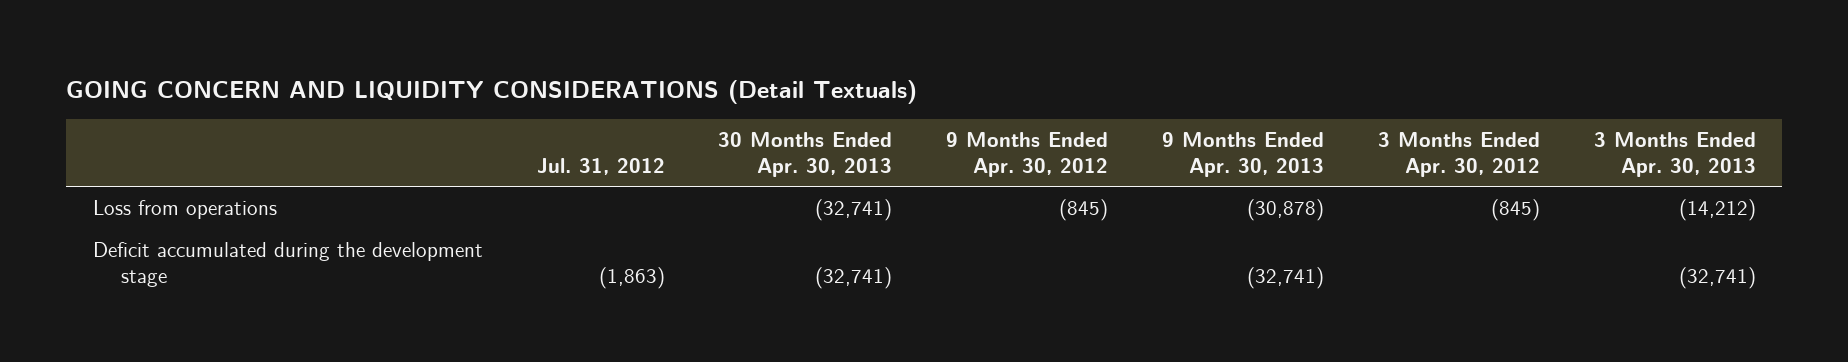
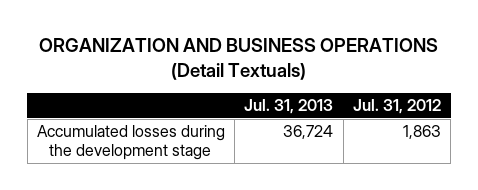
[65,80,917,105] GOING CONCERN AND LIQUIDITY CONSIDERATIONS (Detail Textuals) -> [38,37,438,80] ORGANIZATION AND BUSINESS OPERATIONS (Detail Textuals)
[718,131,893,177] 30 Months Ended Apr. 30, 2013 -> none
[946,131,1109,177] 9 Months Ended Apr. 30, 2012 -> none
[1161,131,1324,177] 9 Months Ended Apr. 30, 2013 -> none
[1377,131,1540,177] 3 Months Ended Apr. 30, 2012 -> none
[1593,131,1756,177] 3 Months Ended Apr. 30, 2013 -> none
none -> [244,99,334,115] Jul. 31, 2013
[92,200,277,220] Loss from operations -> none
[92,242,483,287] Deficit accumulated during the development stage -> [36,125,225,161] Accumulated losses during the development stage
[598,266,665,289] (1,863) -> [402,125,441,140] 1,863

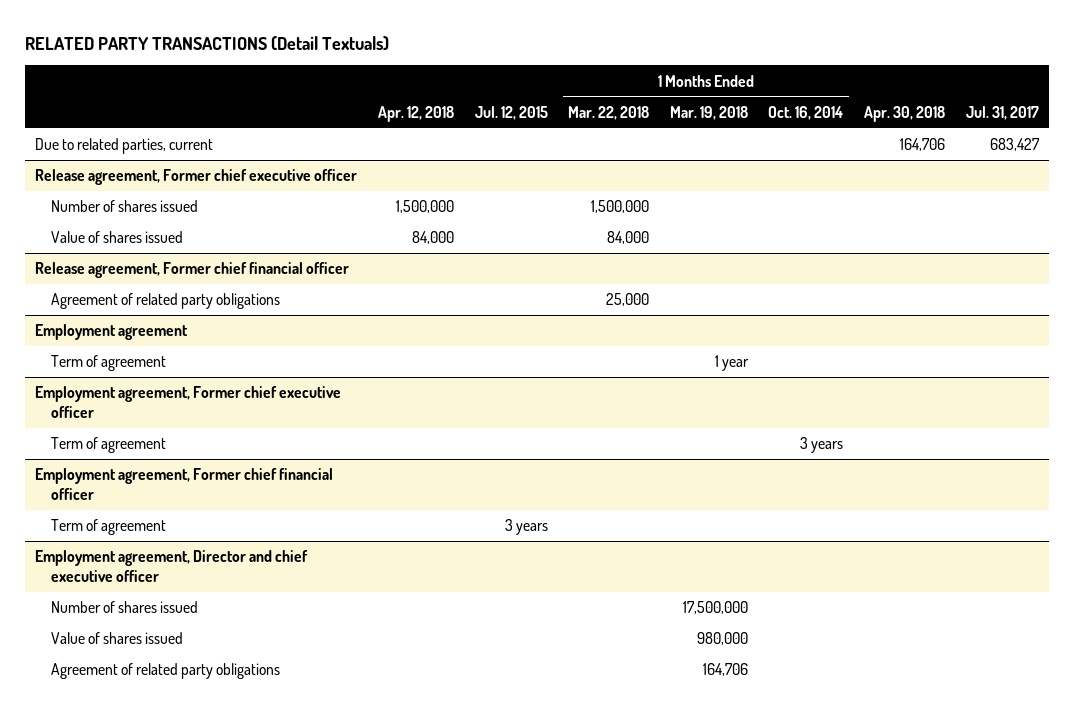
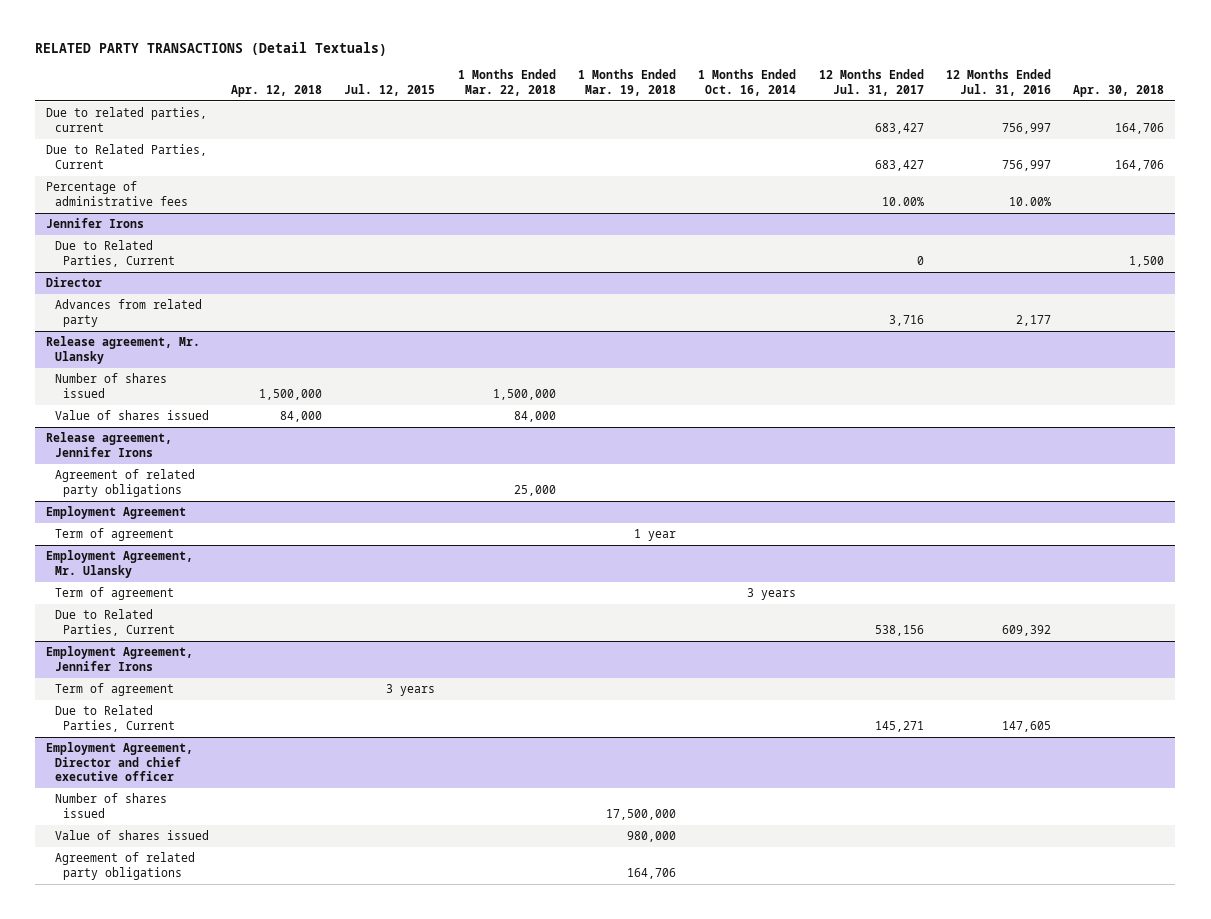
[965,106,1039,121] Jul. 31, 2017 -> none
none -> [818,69,924,96] 12 Months Ended Jul. 31, 2017
none -> [945,69,1051,96] 12 Months Ended Jul. 31, 2016
none -> [46,144,208,169] Due to Related Parties, Current
none -> [46,181,188,206] Percentage of administrative fees
none -> [46,218,145,229] Jennifer Irons
none -> [54,240,176,267] Due to Related Parties, Current
none -> [46,277,103,288] Director
none -> [54,299,202,327] Advances from related party
[35,169,358,186] Release agreement, Former chief executive officer -> [46,336,201,364] Release agreement, Mr. Ulansky
[35,262,350,279] Release agreement, Former chief financial officer -> [46,432,173,457] Release agreement, Jennifer Irons
[35,324,189,341] Employment agreement -> [46,506,187,520] Employment Agreement
[35,386,342,419] Employment agreement, Former chief executive officer -> [46,550,194,578] Employment Agreement, Mr. Ulansky
none -> [54,609,176,636] Due to Related Parties, Current
[35,468,334,501] Employment agreement, Former chief financial officer -> [46,646,194,671] Employment Agreement, Jennifer Irons
none -> [54,705,176,732] Due to Related Parties, Current
[35,550,309,583] Employment agreement, Director and chief executive officer -> [46,742,194,782] Employment Agreement, Director and chief executive officer

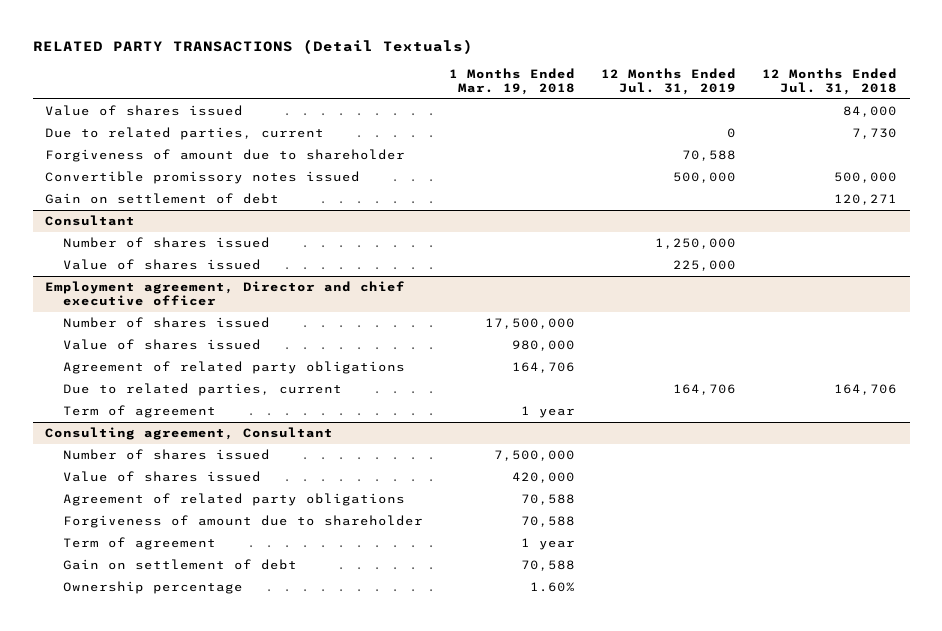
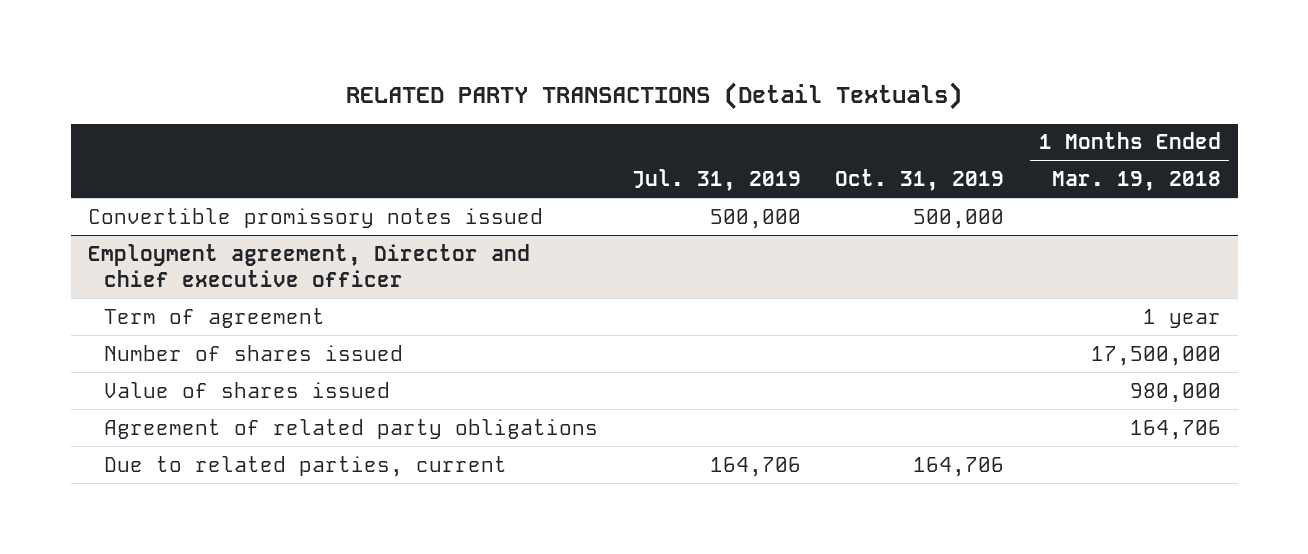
[600,68,736,96] 12 Months Ended Jul. 31, 2019 -> none
[761,68,897,96] 12 Months Ended Jul. 31, 2018 -> none
none -> [631,169,801,192] Jul. 31, 2019
none -> [835,169,1005,192] Oct. 31, 2019
[45,105,244,117] Value of shares issued -> none
[45,127,325,141] Due to related parties, current -> none
[45,149,406,163] Forgiveness of amount due to shareholder -> none
[45,193,280,205] Gain on settlement of debt -> none
[45,215,136,227] Consultant -> none
[62,237,270,249] Number of shares issued -> none
[62,259,261,271] Value of shares issued -> none
[62,405,216,419] Term of agreement -> [103,307,325,328] Term of agreement
[45,427,334,441] Consulting agreement, Consultant -> none
[62,449,270,461] Number of shares issued -> none
[62,471,261,483] Value of shares issued -> none
[62,493,405,507] Agreement of related party obligations -> none
[62,515,423,529] Forgiveness of amount due to shareholder -> none
[62,537,216,551] Term of agreement -> none
[62,559,297,571] Gain on settlement of debt -> none
[62,581,243,595] Ownership percentage -> none

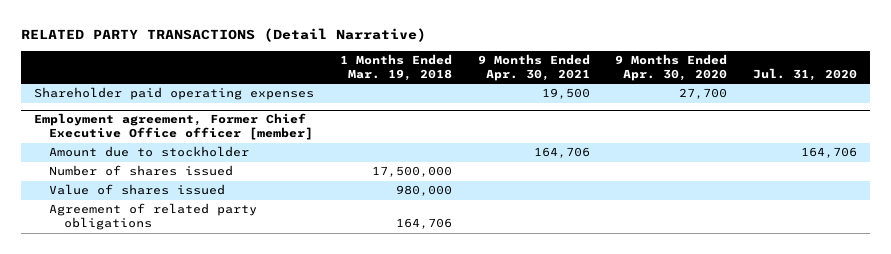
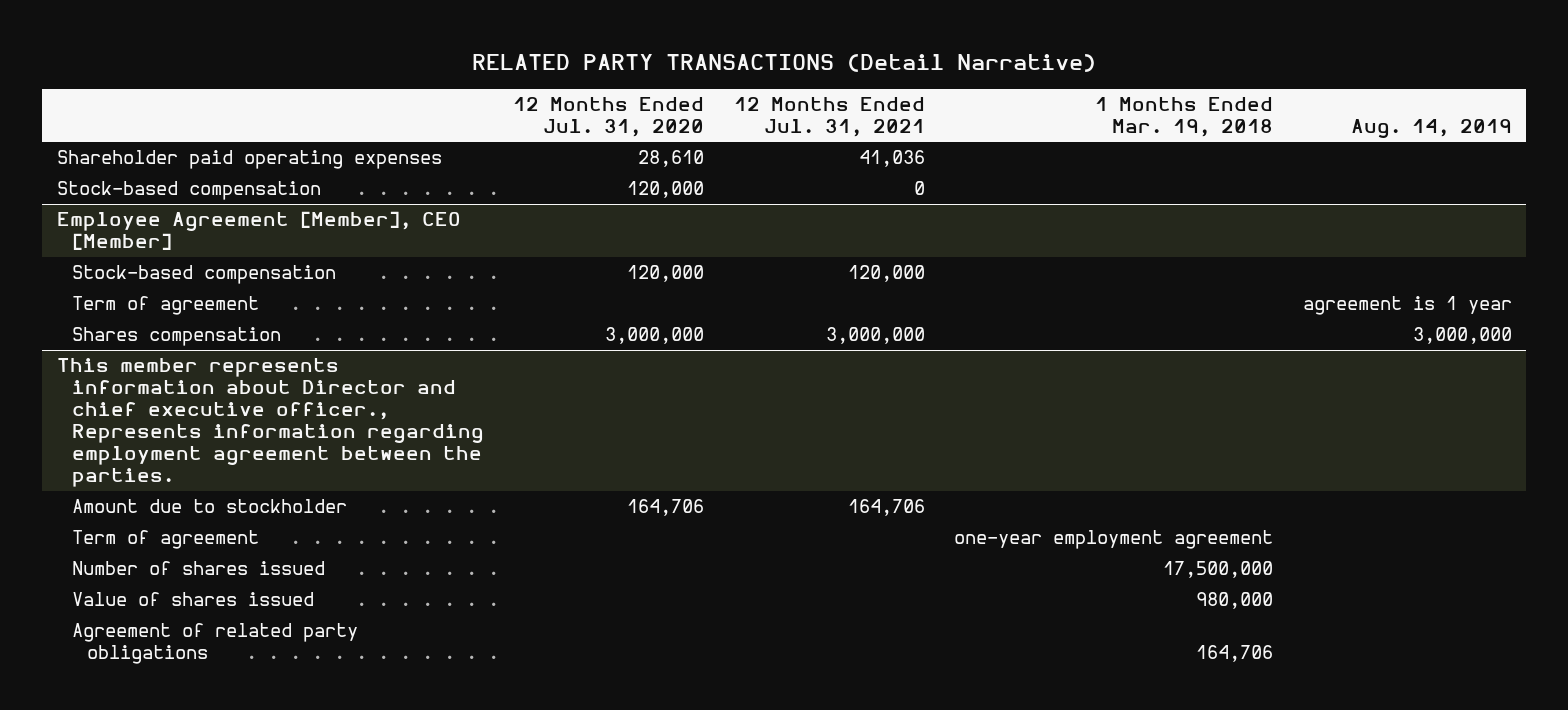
[477,53,590,82] 9 Months Ended Apr. 30, 2021 -> none
[615,53,728,82] 9 Months Ended Apr. 30, 2020 -> none
[753,68,858,82] Jul. 31, 2020 -> none
none -> [513,96,705,137] 12 Months Ended Jul. 31, 2020
none -> [733,96,925,137] 12 Months Ended Jul. 31, 2021
none -> [1350,118,1512,138] Aug. 14, 2019
none -> [56,181,321,201] Stock-based compensation
none -> [56,211,461,251] Employee Agreement [Member], CEO [Member]
none -> [71,265,336,285] Stock-based compensation
none -> [71,296,259,316] Term of agreement
none -> [71,327,281,347] Shares compensation
[34,113,313,141] Employment agreement, Former Chief Executive Office officer [member] -> [56,358,484,488] This member represents information about Director and chief executive officer., Represents information regarding employment agreement between the parties.
none -> [71,530,259,550] Term of agreement

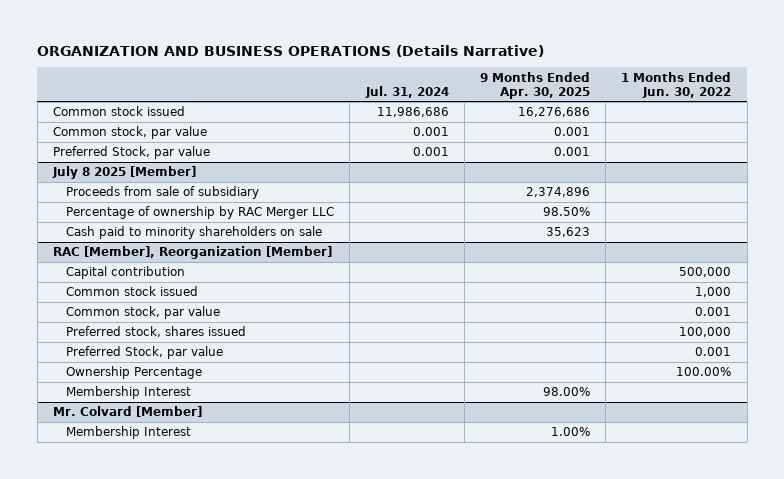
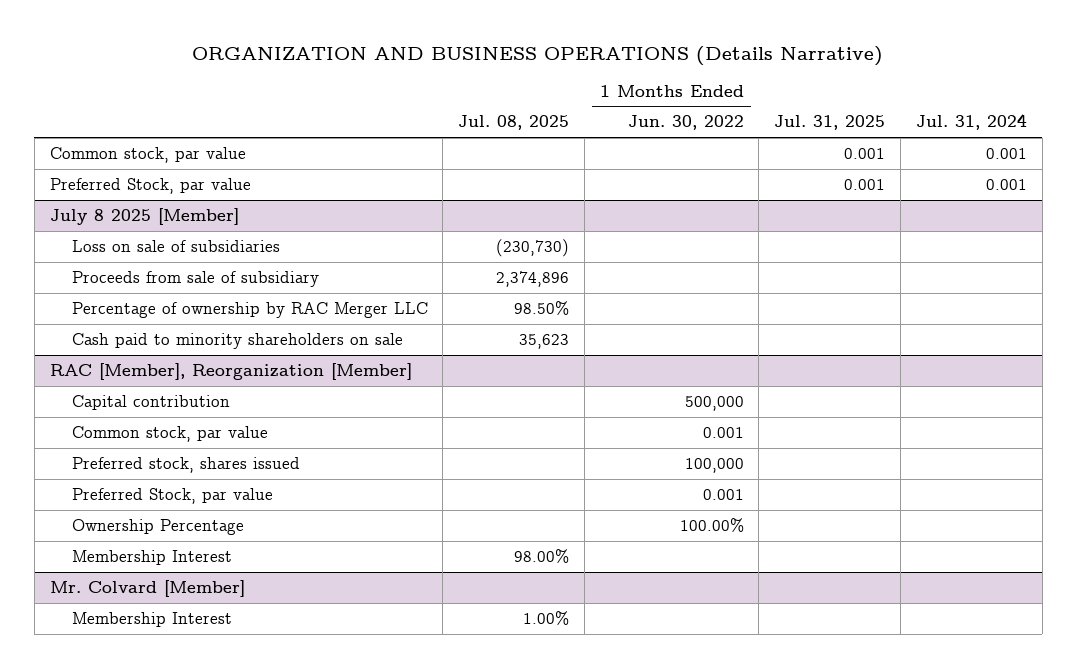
[479,71,590,99] 9 Months Ended Apr. 30, 2025 -> none
none -> [458,115,570,131] Jul. 08, 2025
none -> [774,115,886,131] Jul. 31, 2025
[53,106,186,117] Common stock issued -> none
none -> [71,239,280,252] Loss on sale of subsidiaries
[66,286,199,297] Common stock issued -> none

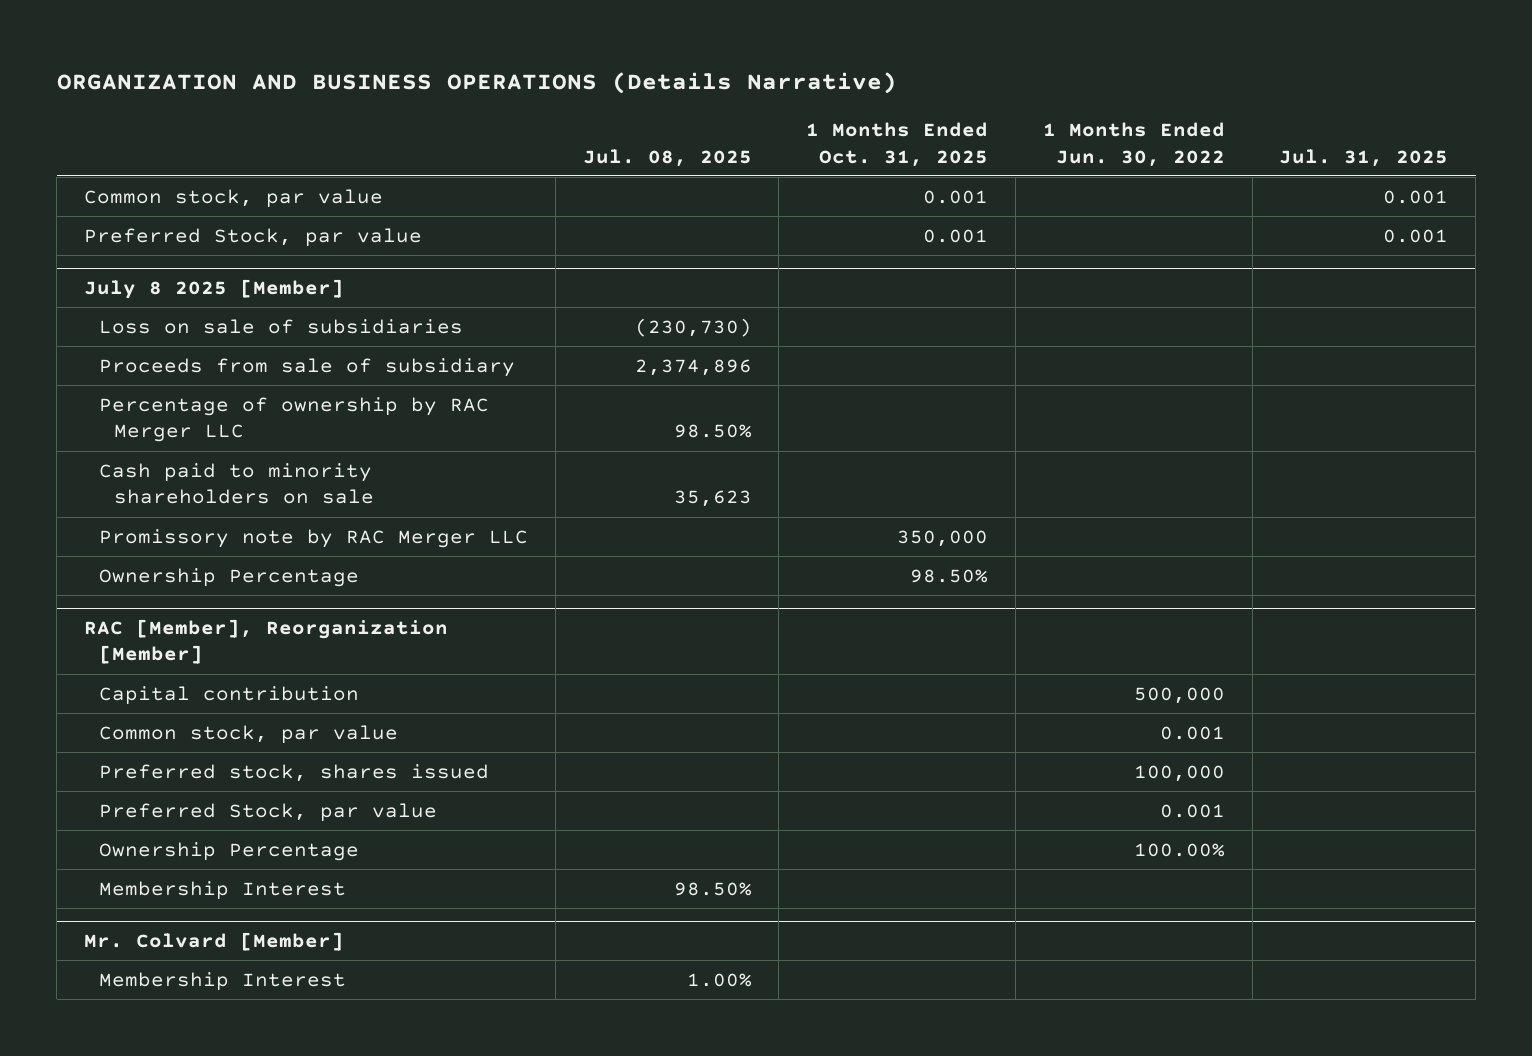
[915,114,1027,131] Jul. 31, 2024 -> none
none -> [806,122,989,167] 1 Months Ended Oct. 31, 2025
none -> [98,528,528,548] Promissory note by RAC Merger LLC
none -> [98,567,359,587] Ownership Percentage
[514,548,570,563] 98.00% -> [673,881,752,896] 98.50%

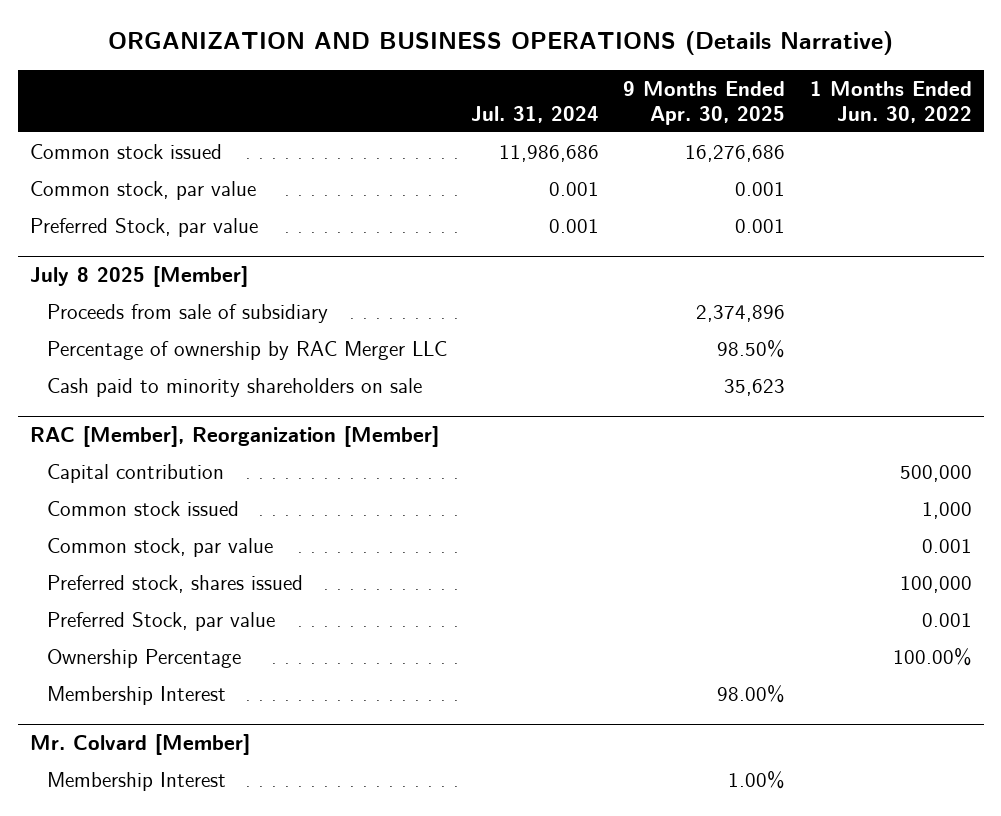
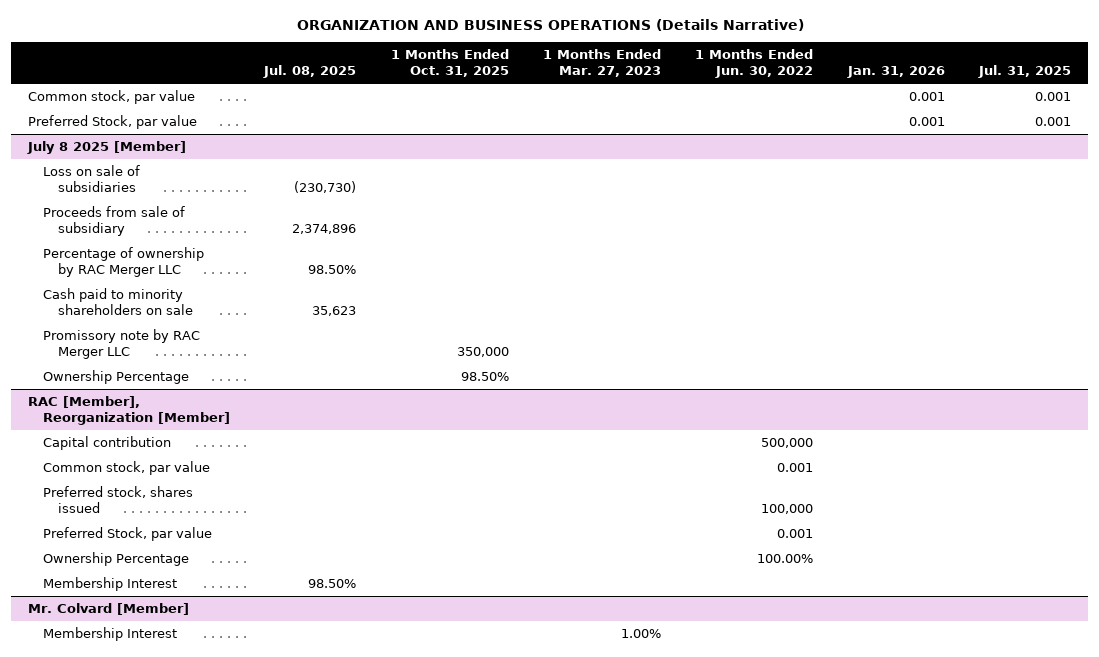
[471,105,600,123] Jul. 31, 2024 -> none
[623,80,786,125] 9 Months Ended Apr. 30, 2025 -> none
none -> [263,65,357,79] Jul. 08, 2025
none -> [390,49,509,78] 1 Months Ended Oct. 31, 2025
none -> [543,49,662,78] 1 Months Ended Mar. 27, 2023
none -> [846,66,945,79] Jan. 31, 2026
none -> [978,65,1072,79] Jul. 31, 2025
[29,143,222,159] Common stock issued -> none
none -> [43,165,141,192] Loss on sale of subsidiaries
none -> [43,329,201,359] Promissory note by RAC Merger LLC
none -> [43,370,190,385] Ownership Percentage
[46,500,239,516] Common stock issued -> none

